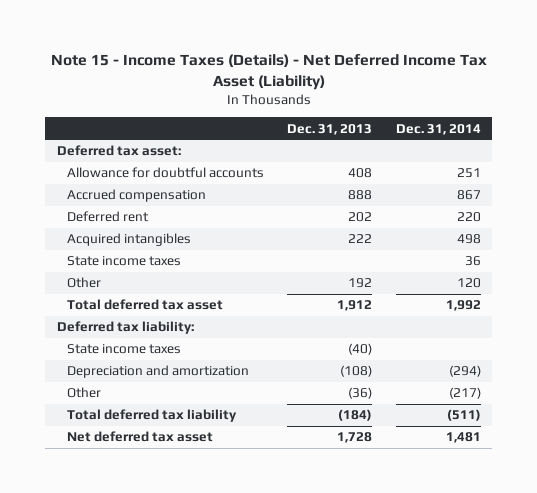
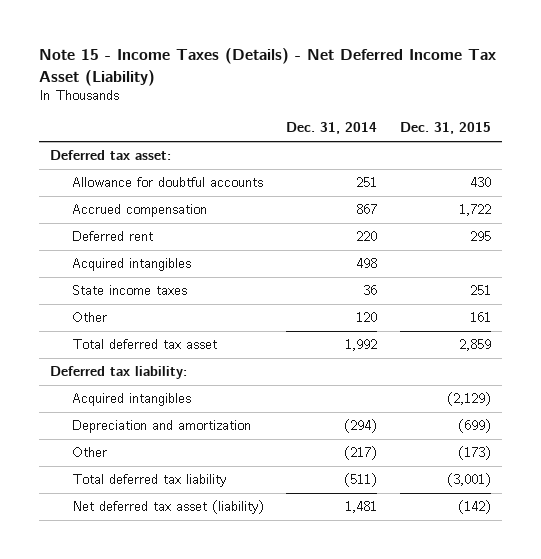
[287,123,373,135] Dec. 31, 2013 -> none
none -> [399,122,491,135] Dec. 31, 2015
[66,344,181,355] State income taxes -> none
none -> [72,393,192,407] Acquired intangibles
[66,431,213,443] Net deferred tax asset -> [72,500,265,515] Net deferred tax asset (liability)

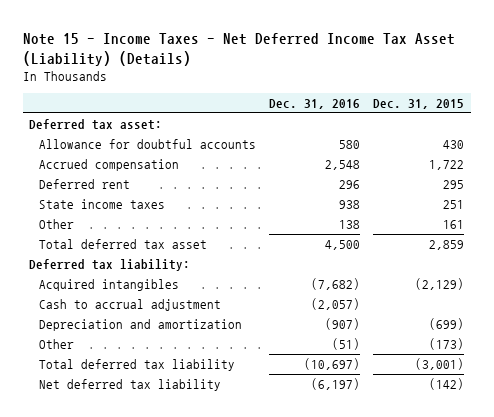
[38,48,496,86] Note 15 - Income Taxes (Details) - Net Deferred Income Tax Asset (Liability) -> [22,32,455,66] Note 15 - Income Taxes - Net Deferred Income Tax Asset (Liability) (Details)
[286,122,378,135] Dec. 31, 2014 -> none
none -> [269,99,361,110] Dec. 31, 2016
[72,258,192,272] Acquired intangibles -> none
none -> [39,299,222,312] Cash to accrual adjustment
[72,500,265,515] Net deferred tax asset (liability) -> [39,379,222,392] Net deferred tax liability

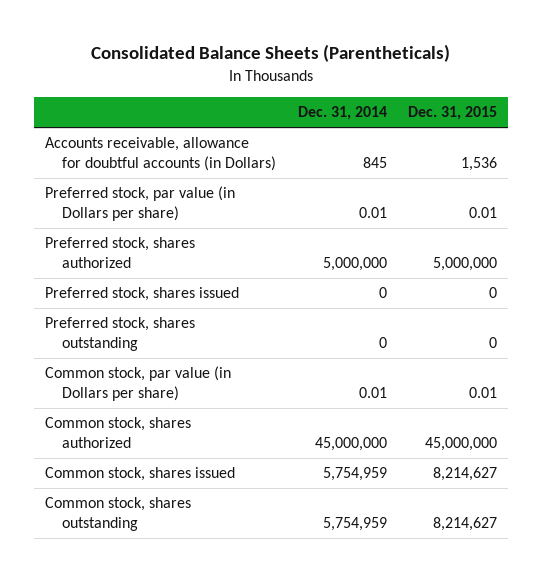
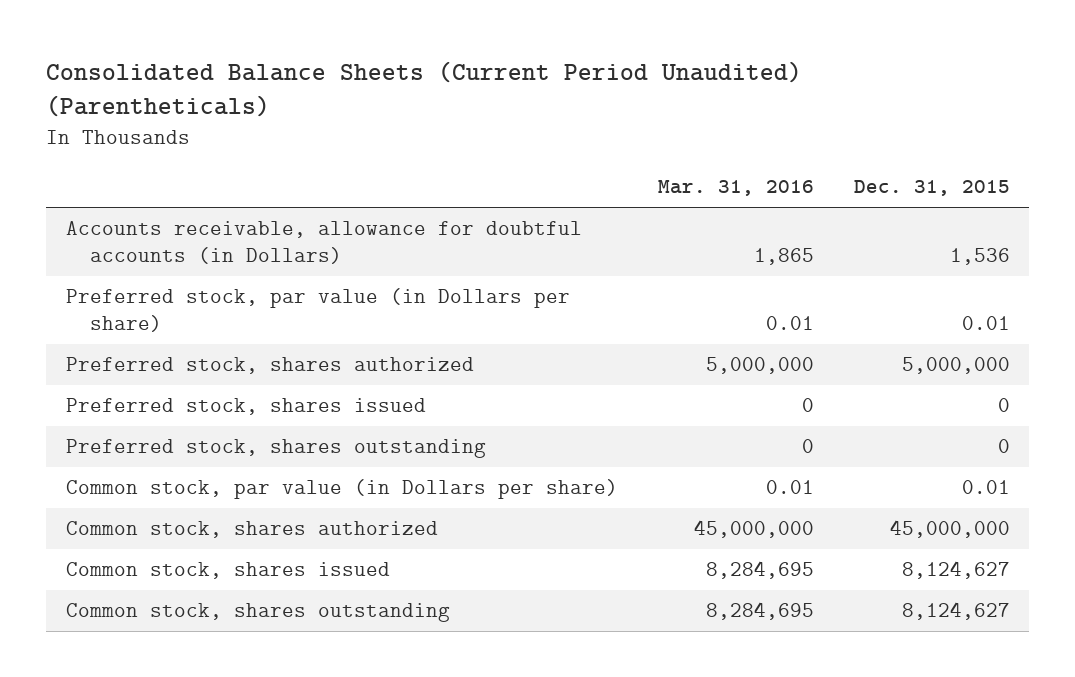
[91,44,451,63] Consolidated Balance Sheets (Parentheticals) -> [45,60,802,118] Consolidated Balance Sheets (Current Period Unaudited) (Parentheticals)
[297,106,387,121] Dec. 31, 2014 -> none
none -> [657,180,814,197] Mar. 31, 2016
[433,467,498,482] 8,214,627 -> [901,561,1010,580] 8,124,627
[433,517,498,532] 8,214,627 -> [901,602,1010,621] 8,124,627

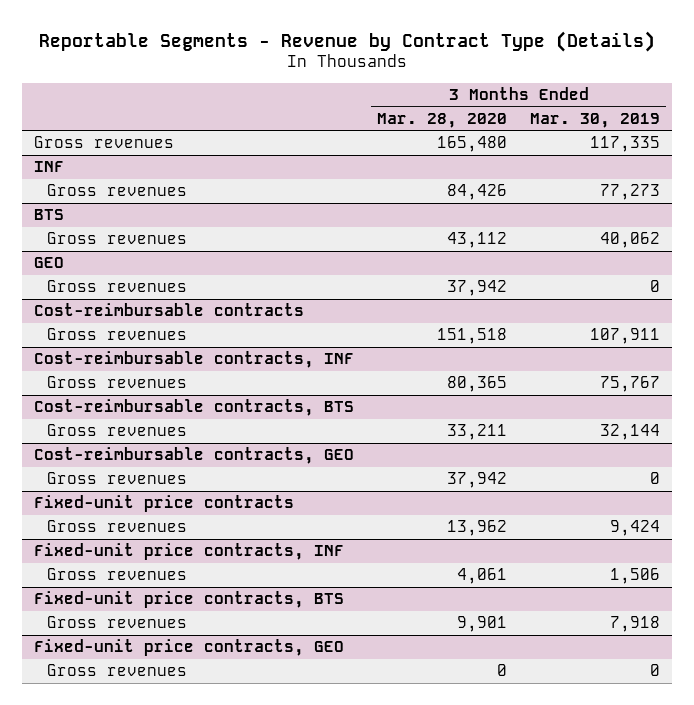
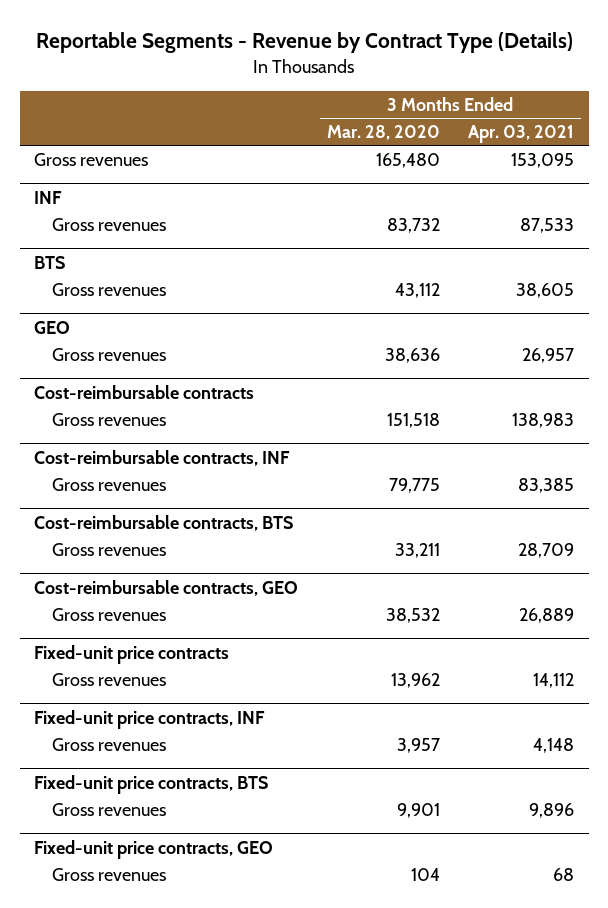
[530,112,661,128] Mar. 30, 2019 -> none
none -> [468,125,575,144] Apr. 03, 2021
[447,184,508,201] 84,426 -> [386,218,440,234] 83,732
[447,280,508,297] 37,942 -> [384,348,440,364] 38,636
[447,376,508,393] 80,365 -> [388,478,440,494] 79,775
[447,472,508,489] 37,942 -> [385,608,440,624] 38,532
[457,568,508,585] 4,061 -> [396,738,440,754] 3,957
[497,664,508,677] 0 -> [410,868,440,882] 104

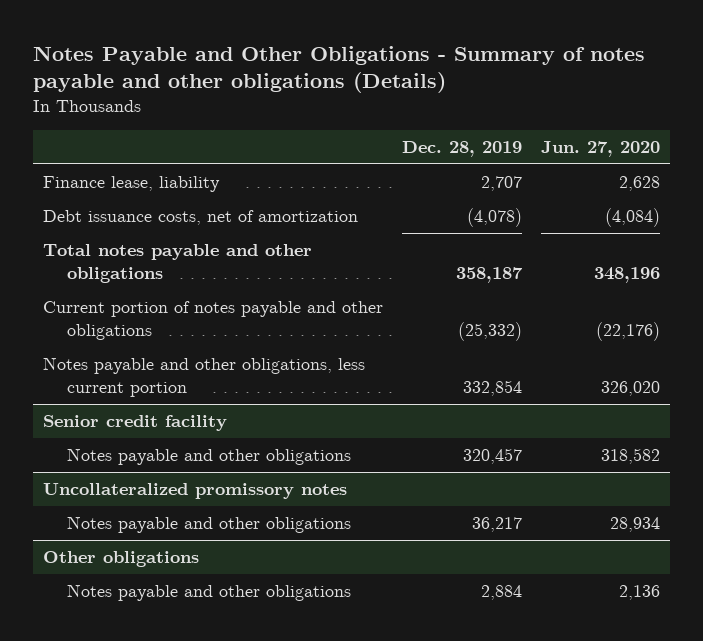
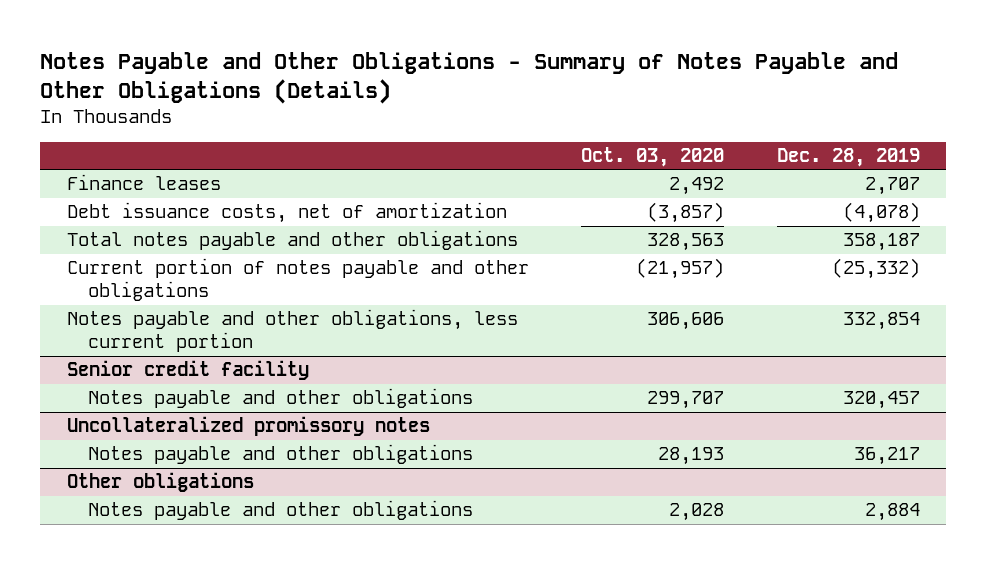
[33,45,646,94] Notes Payable and Other Obligations - Summary of notes payable and other obligations (Details) -> [40,52,899,104] Notes Payable and Other Obligations - Summary of Notes Payable and Other Obligations (Details)
[541,141,661,158] Jun. 27, 2020 -> none
none -> [581,147,725,168] Oct. 03, 2020
[43,176,221,193] Finance lease, liability -> [66,174,221,191] Finance leases

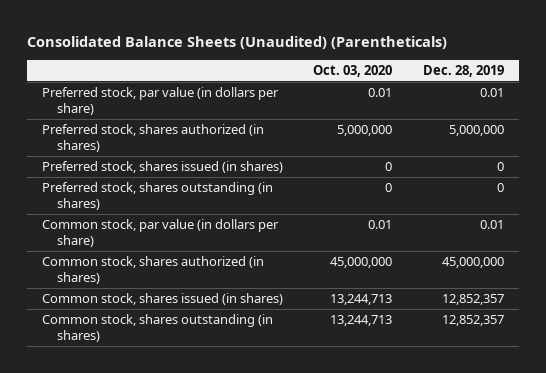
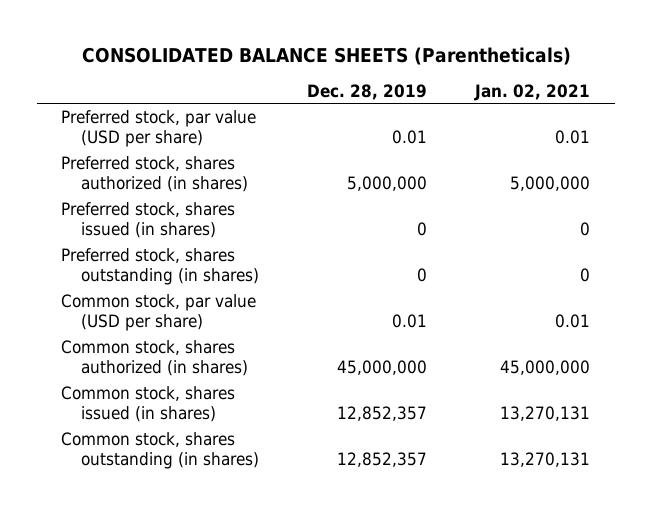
[26,35,447,49] Consolidated Balance Sheets (Unaudited) (Parentheticals) -> [81,46,571,65] CONSOLIDATED BALANCE SHEETS (Parentheticals)
[313,64,393,77] Oct. 03, 2020 -> none
none -> [474,83,591,101] Jan. 02, 2021
[42,87,280,116] Preferred stock, par value (in dollars per share) -> [60,109,256,148] Preferred stock, par value (USD per share)
[42,219,280,248] Common stock, par value (in dollars per share) -> [60,293,256,332] Common stock, par value (USD per share)

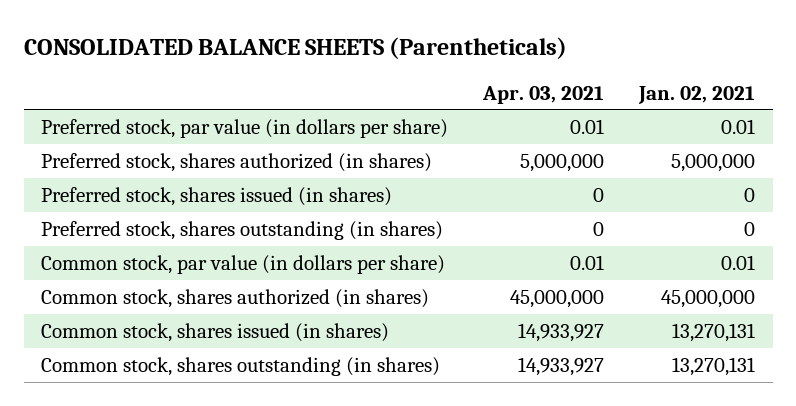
[307,83,428,100] Dec. 28, 2019 -> none
none -> [482,85,605,104] Apr. 03, 2021
[60,109,256,148] Preferred stock, par value (USD per share) -> [41,118,449,138] Preferred stock, par value (in dollars per share)
[60,293,256,332] Common stock, par value (USD per share) -> [41,254,446,274] Common stock, par value (in dollars per share)

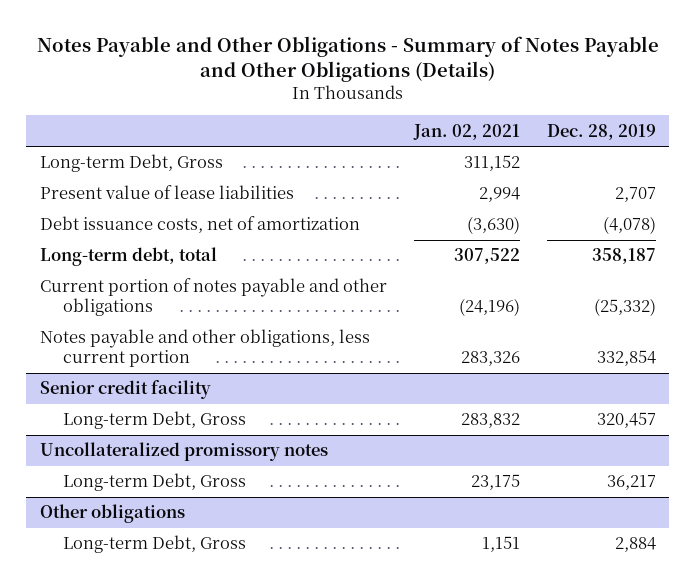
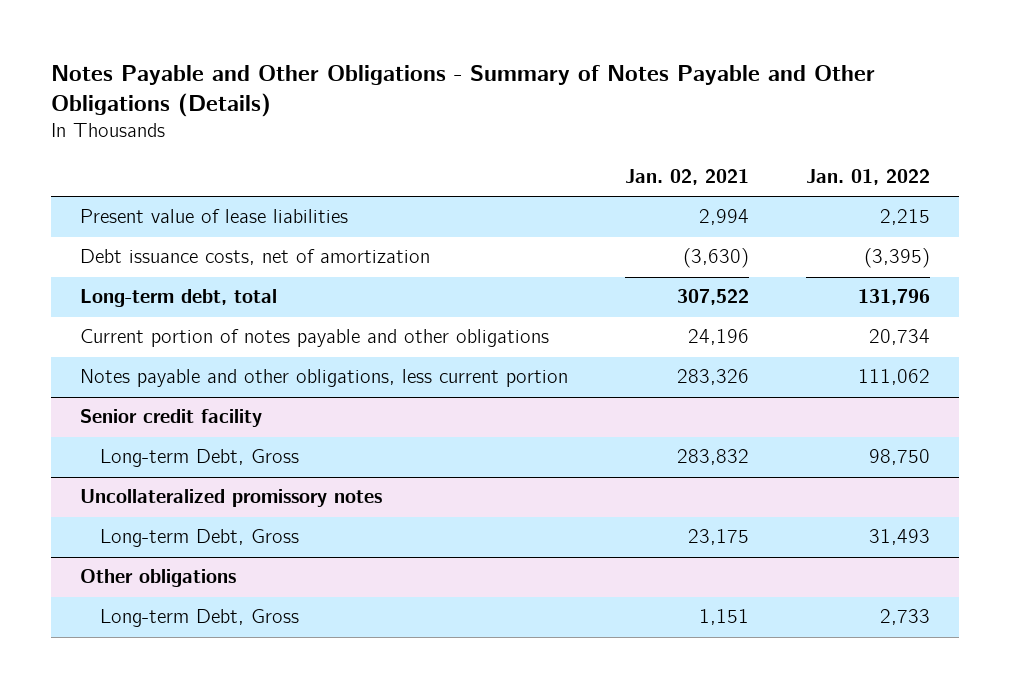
[546,123,656,140] Dec. 28, 2019 -> none
none -> [806,169,931,186] Jan. 01, 2022
[39,154,223,173] Long-term Debt, Gross -> none
[458,298,520,317] (24,196) -> [687,329,749,346] 24,196

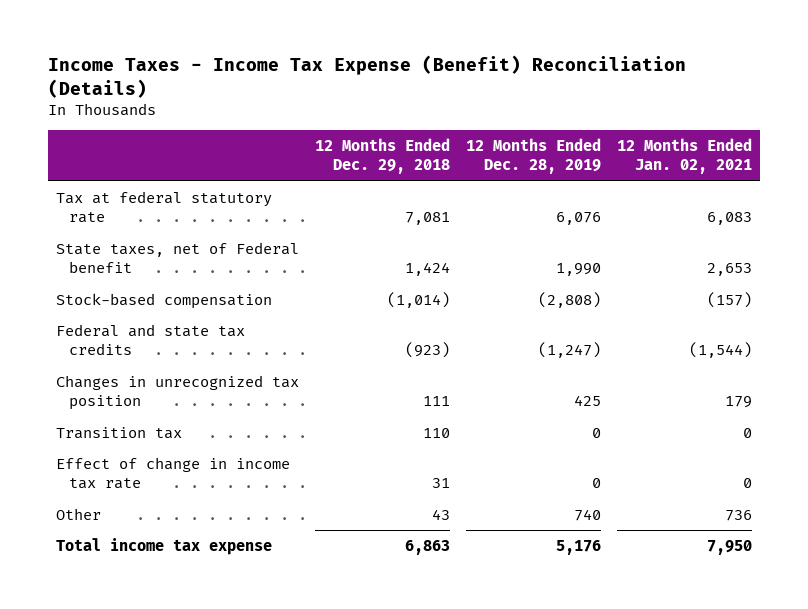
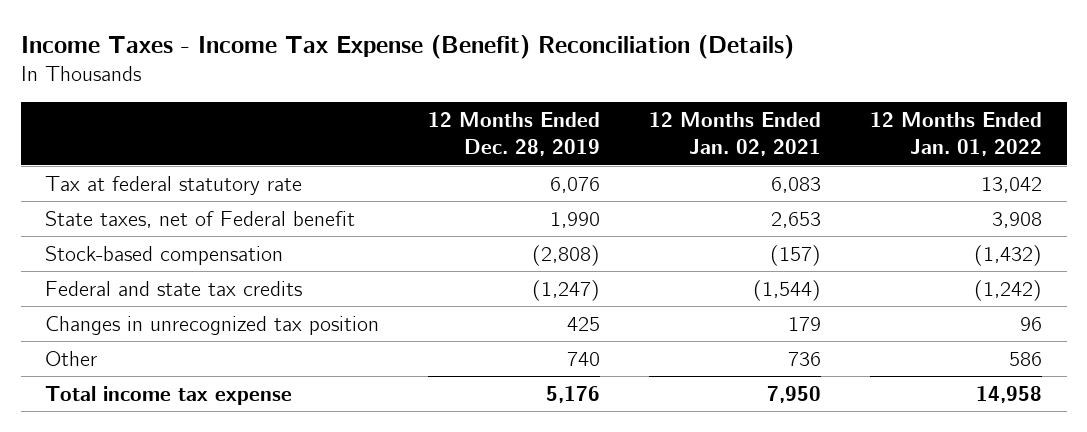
[315,137,451,175] 12 Months Ended Dec. 29, 2018 -> none
none -> [870,112,1043,157] 12 Months Ended Jan. 01, 2022
[55,426,182,439] Transition tax -> none
[55,456,290,490] Effect of change in income tax rate -> none

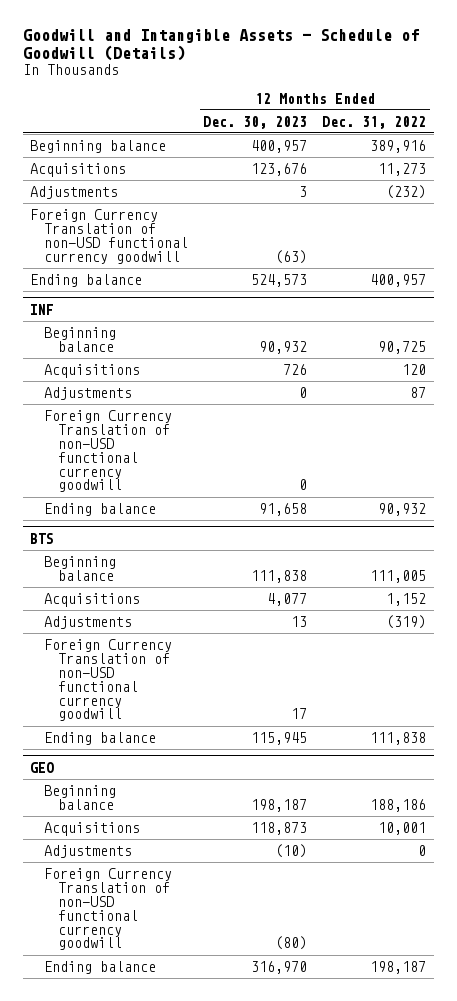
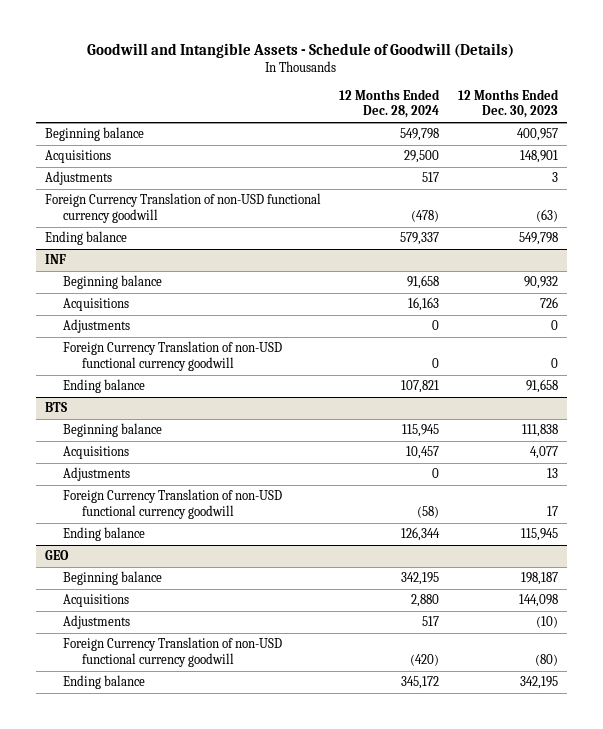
[322,115,427,129] Dec. 31, 2022 -> none
none -> [339,88,441,119] 12 Months Ended Dec. 28, 2024
[251,162,308,176] 123,676 -> [519,150,558,164] 148,901
[251,273,308,287] 524,573 -> [518,232,558,246] 549,798
[251,821,308,835] 118,873 -> [518,594,558,608] 144,098
[251,960,308,974] 316,970 -> [519,676,558,690] 342,195

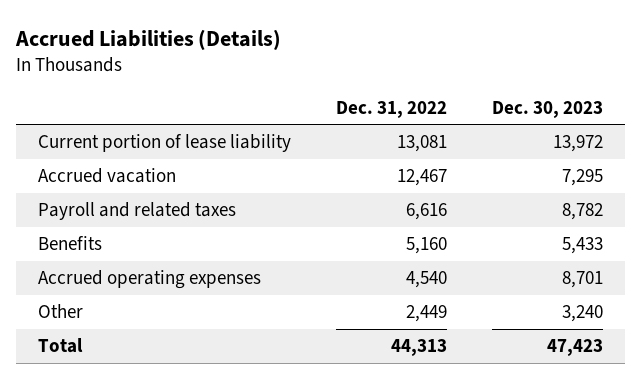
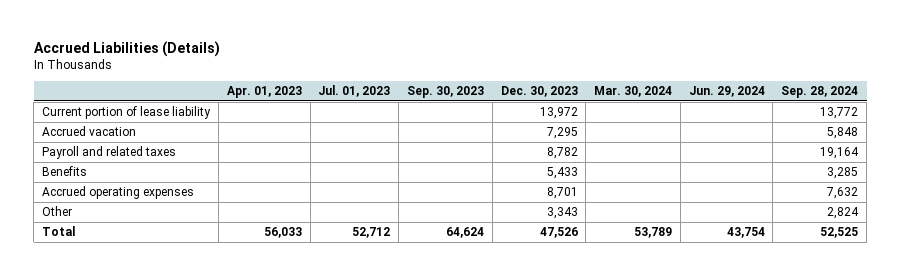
[336,100,448,118] Dec. 31, 2022 -> none
none -> [226,86,302,99] Apr. 01, 2023
none -> [318,85,391,98] Jul. 01, 2023
none -> [406,86,484,99] Sep. 30, 2023
none -> [594,86,673,98] Mar. 30, 2024
none -> [688,86,765,98] Jun. 29, 2024
none -> [781,86,859,99] Sep. 28, 2024
[562,305,604,323] 3,240 -> [546,207,578,220] 3,343
[547,339,604,357] 47,423 -> [539,227,578,239] 47,526

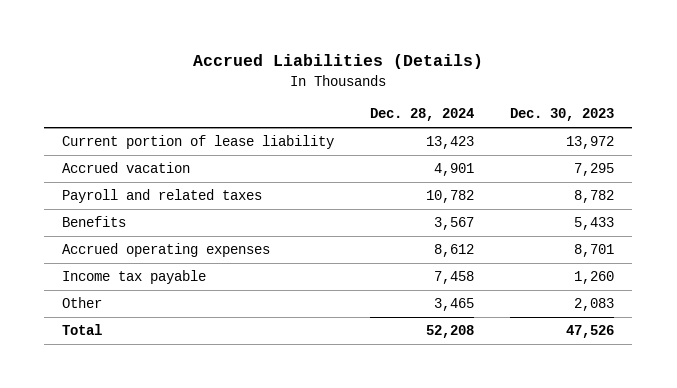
[226,86,302,99] Apr. 01, 2023 -> none
[318,85,391,98] Jul. 01, 2023 -> none
[406,86,484,99] Sep. 30, 2023 -> none
[594,86,673,98] Mar. 30, 2024 -> none
[688,86,765,98] Jun. 29, 2024 -> none
[781,86,859,99] Sep. 28, 2024 -> none
none -> [370,108,475,122] Dec. 28, 2024
none -> [62,270,207,285] Income tax payable
[546,207,578,220] 3,343 -> [574,298,615,312] 2,083

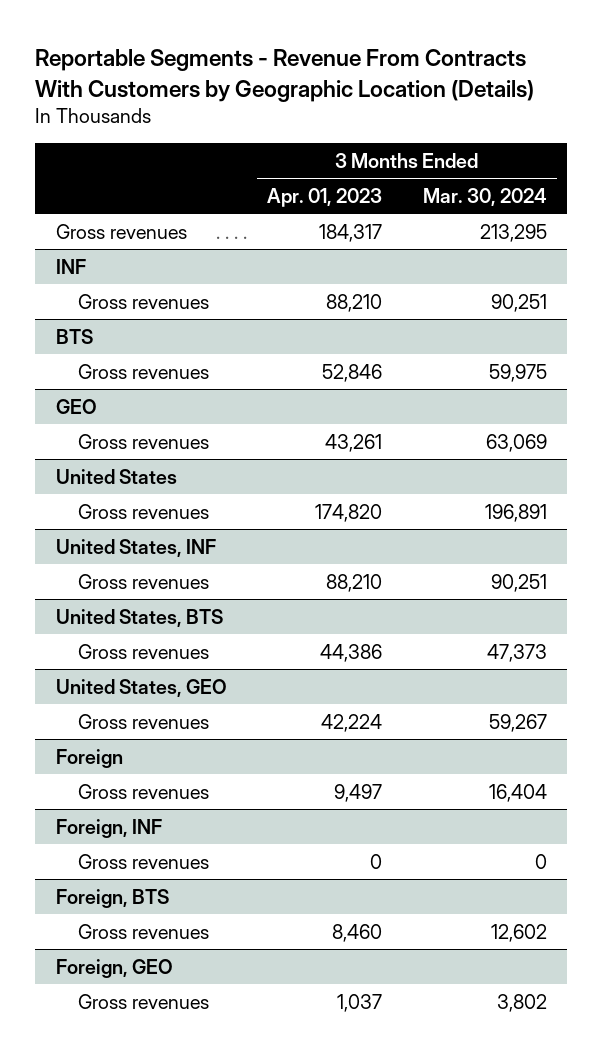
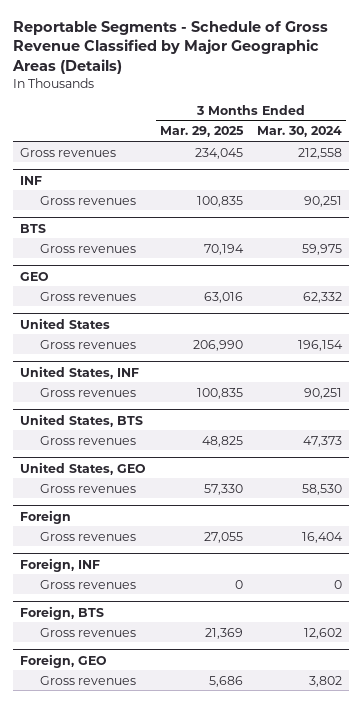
[35,48,535,102] Reportable Segments - Revenue From Contracts With Customers by Geographic Location (Details) -> [11,21,328,74] Reportable Segments - Schedule of Gross Revenue Classified by Major Geographic Areas (Details)
[267,187,383,207] Apr. 01, 2023 -> none
none -> [159,126,244,138] Mar. 29, 2025
[479,223,547,242] 213,295 -> [298,147,343,159] 212,558
[485,433,547,452] 63,069 -> [303,291,343,303] 62,332
[484,503,547,522] 196,891 -> [298,339,344,351] 196,154
[488,713,547,732] 59,267 -> [302,483,343,495] 58,530

